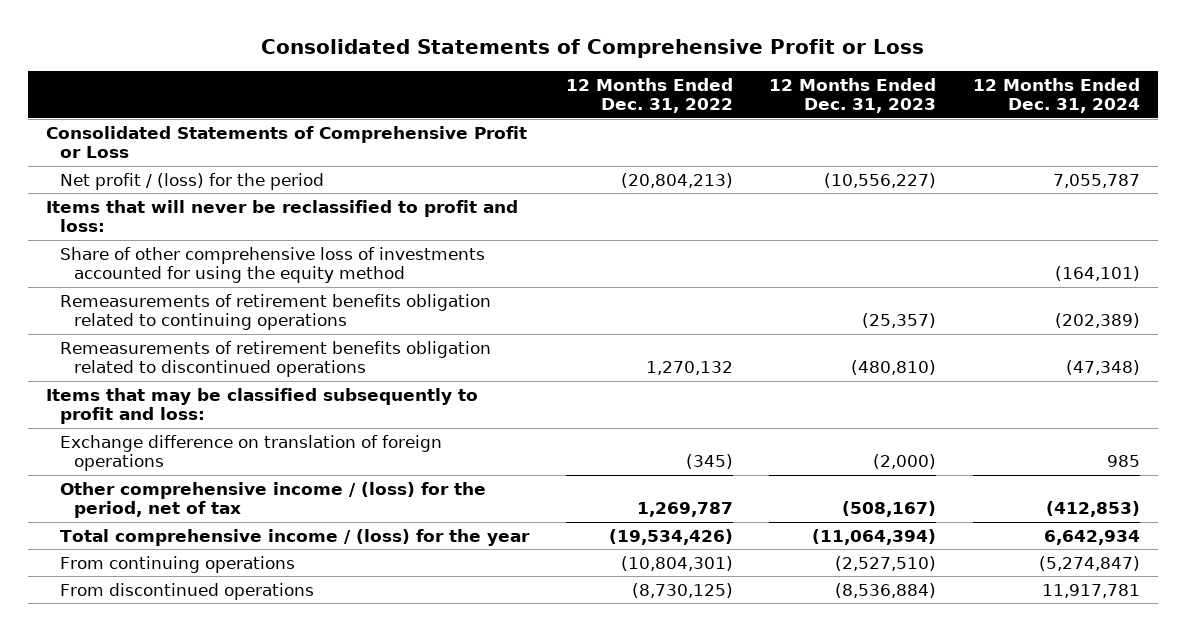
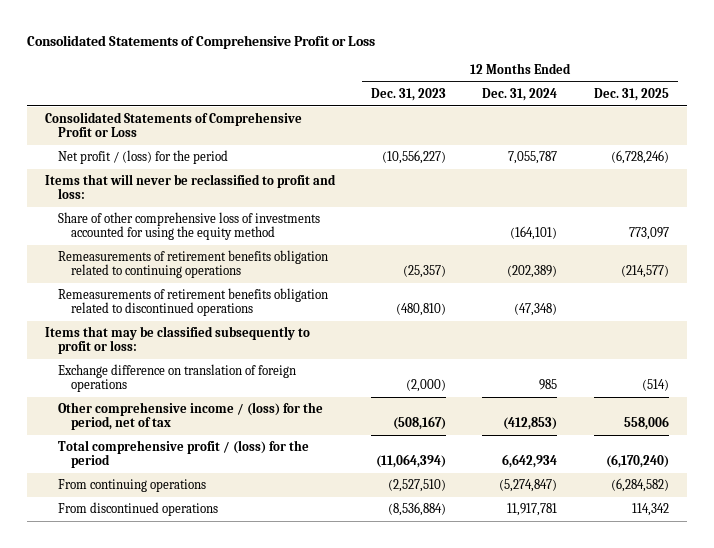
[565,77,733,114] 12 Months Ended Dec. 31, 2022 -> none
none -> [593,88,669,102] Dec. 31, 2025
[46,387,479,425] Items that may be classified subsequently to profit and loss: -> [44,326,310,355] Items that may be classified subsequently to profit or loss:
[60,528,531,546] Total comprehensive income / (loss) for the year -> [57,440,309,469] Total comprehensive profit / (loss) for the period

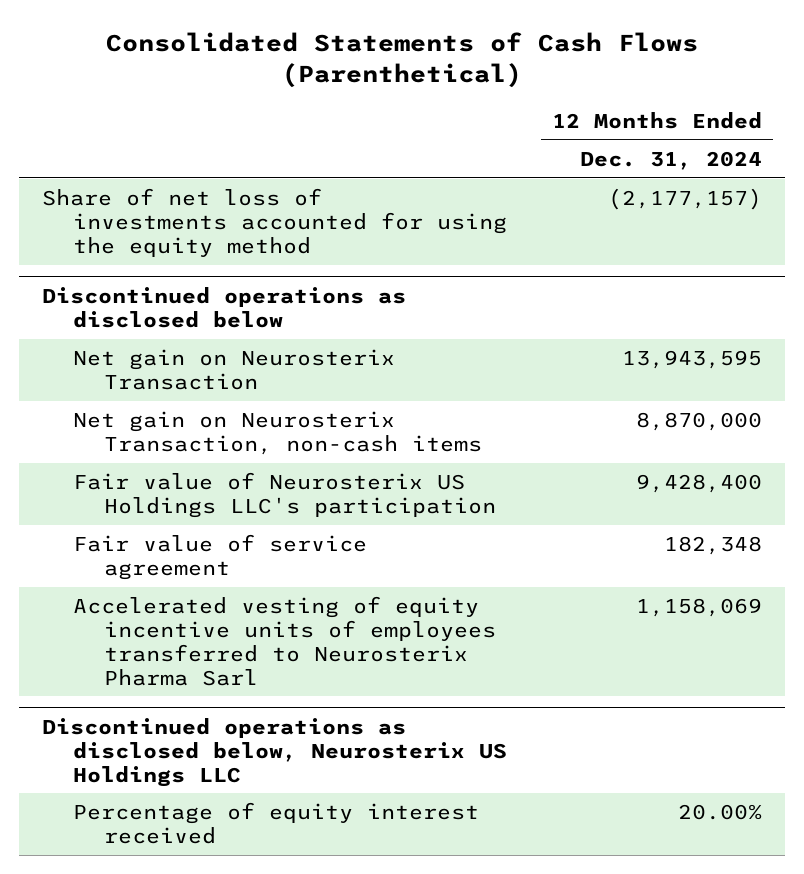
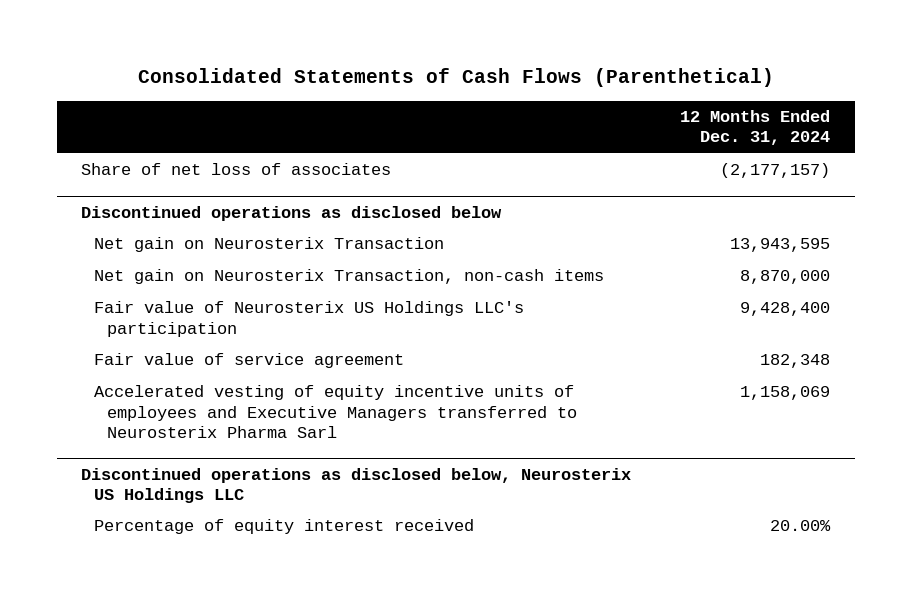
[41,187,507,257] Share of net loss of investments accounted for using the equity method -> [81,163,392,176] Share of net loss of associates
[72,595,496,686] Accelerated vesting of equity incentive units of employees transferred to Neurosterix Pharma Sarl -> [94,385,577,439] Accelerated vesting of equity incentive units of employees and Executive Managers transferred to Neurosterix Pharma Sarl

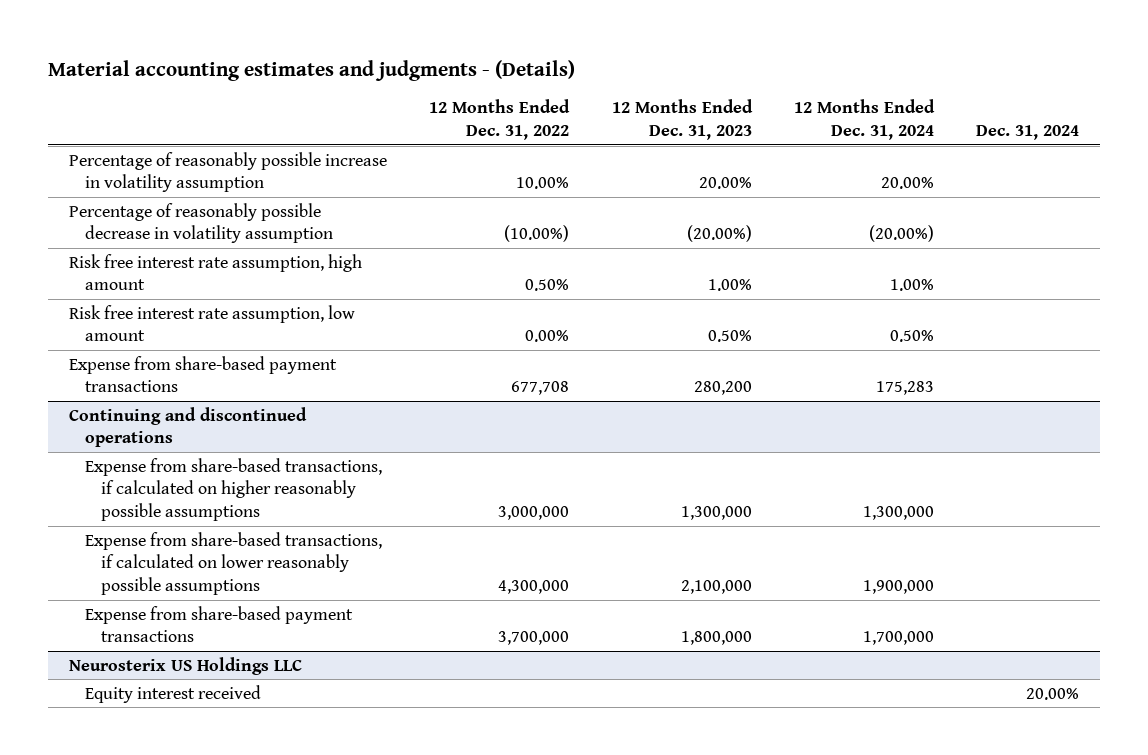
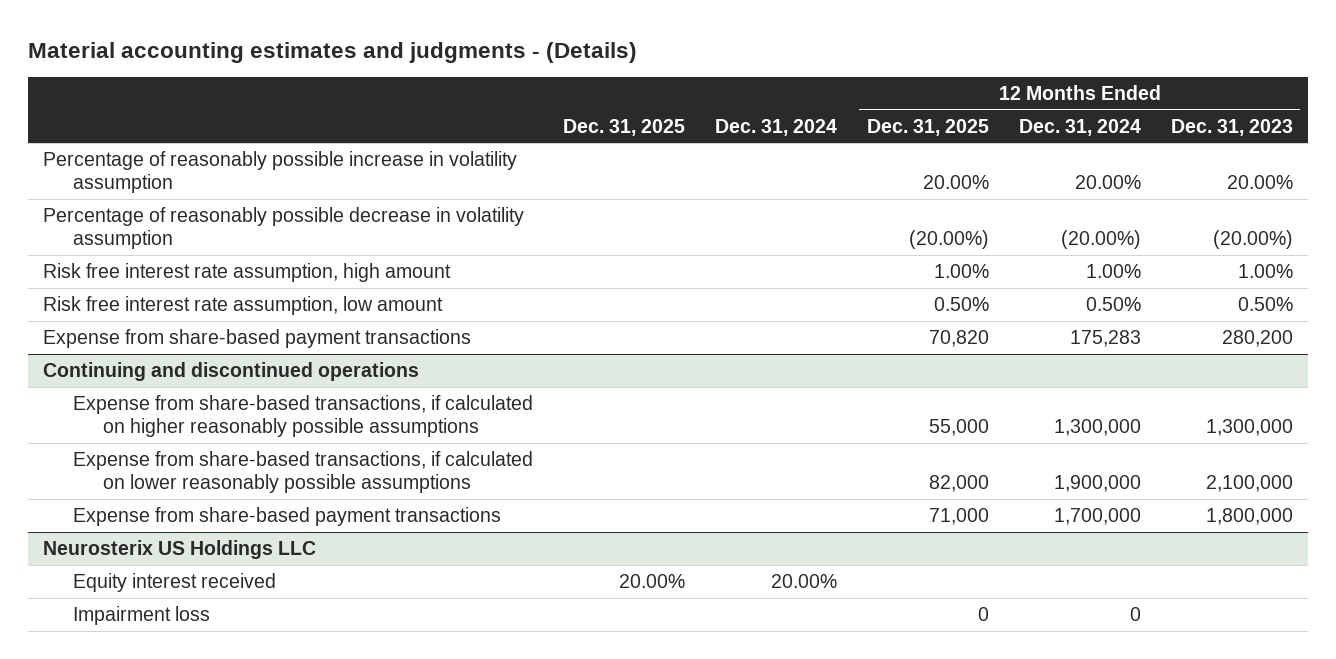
[429,99,571,141] 12 Months Ended Dec. 31, 2022 -> none
none -> [562,118,685,136] Dec. 31, 2025
none -> [866,118,989,136] Dec. 31, 2025
none -> [72,605,210,625] Impairment loss

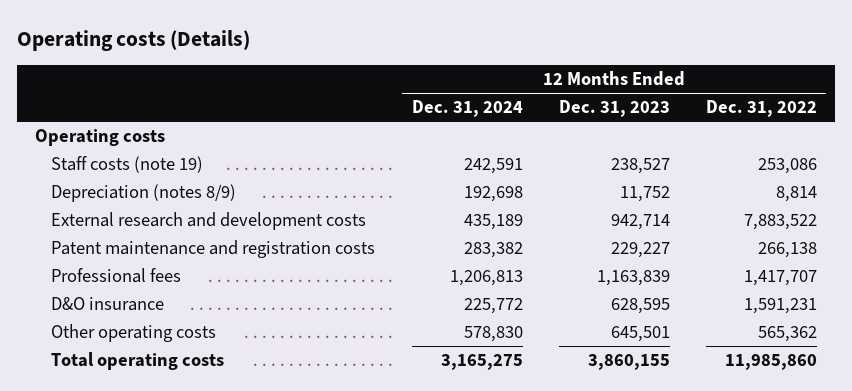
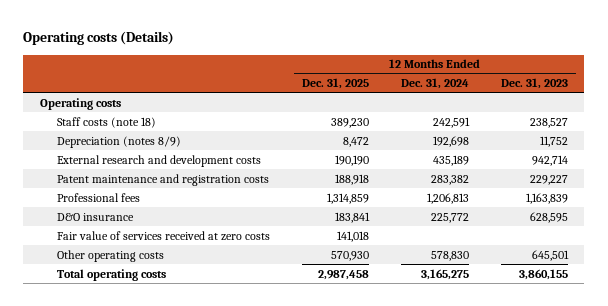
[706,100,818,118] Dec. 31, 2022 -> none
none -> [301,77,369,89] Dec. 31, 2025
[51,156,204,174] Staff costs (note 19) -> [56,116,156,128] Staff costs (note 18)
none -> [56,230,270,241] Fair value of services received at zero costs

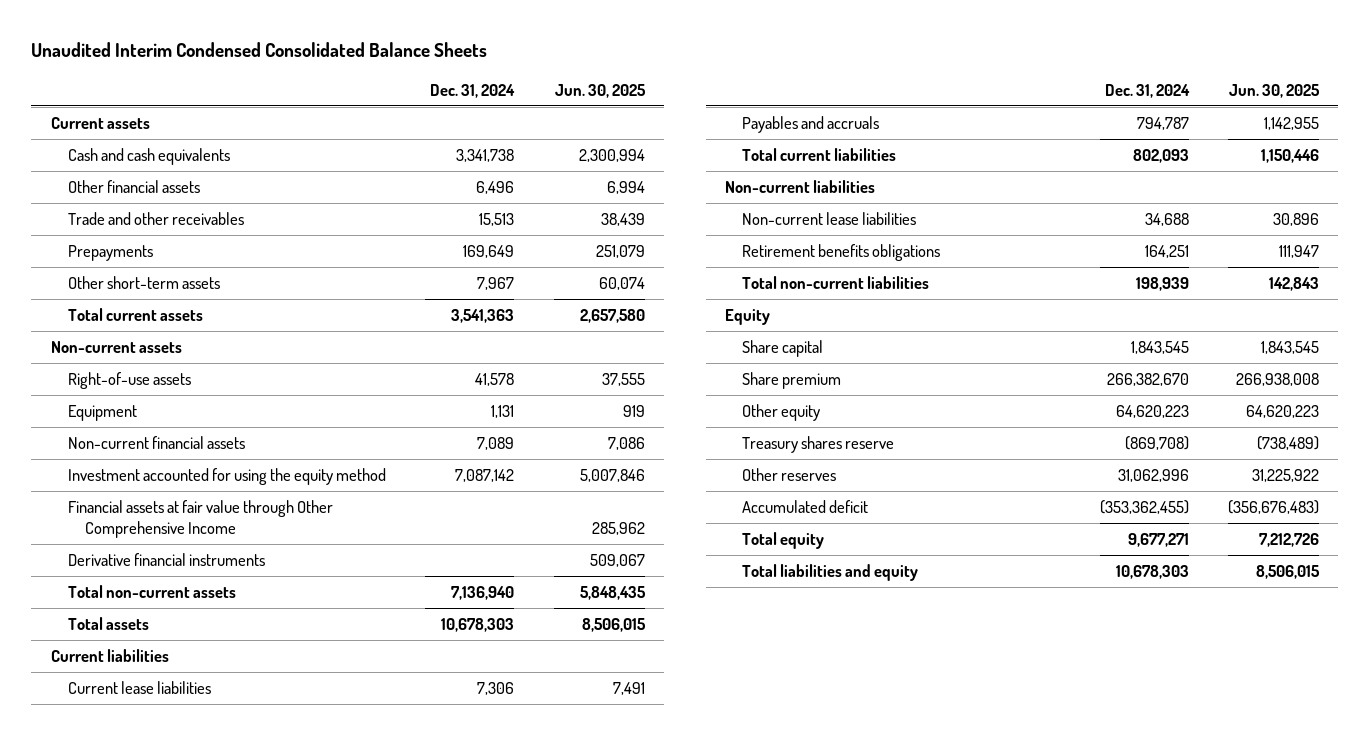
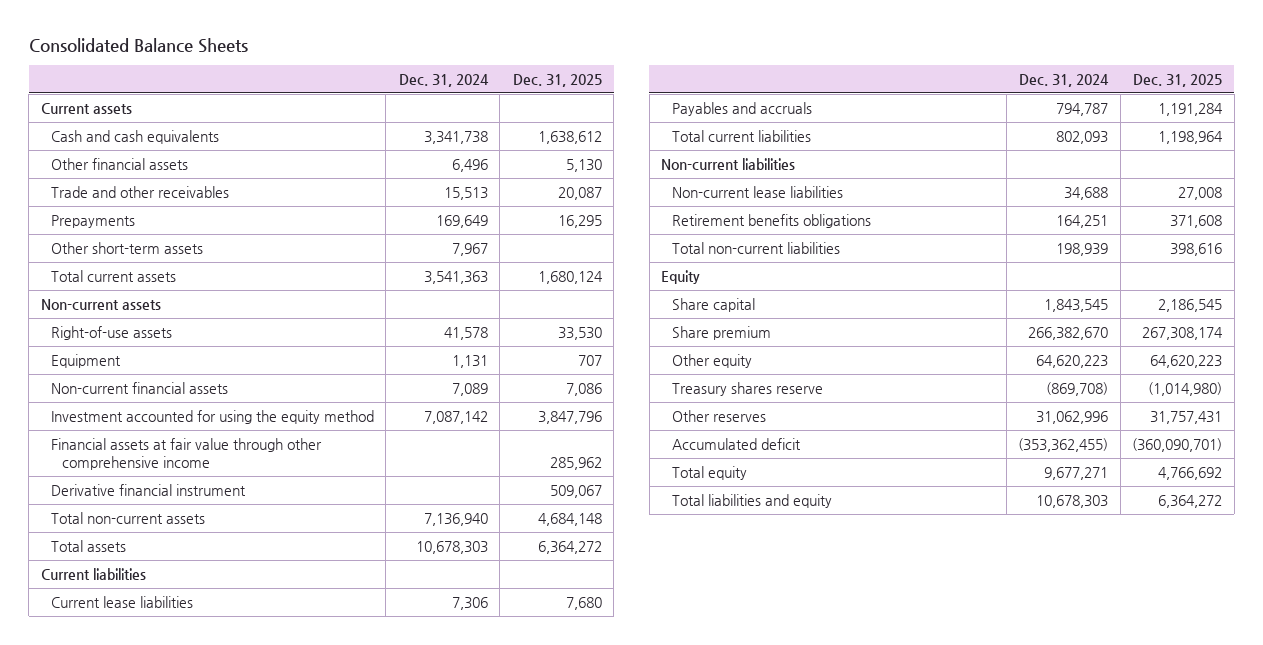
[31,42,488,58] Unaudited Interim Condensed Consolidated Balance Sheets -> [28,37,248,53] Consolidated Balance Sheets
[554,83,646,98] Jun. 30, 2025 -> none
none -> [512,73,602,87] Dec. 31, 2025
[68,499,334,538] Financial assets at fair value through Other Comprehensive Income -> [51,438,323,470] Financial assets at fair value through other comprehensive income
[68,552,266,566] Derivative financial instruments -> [51,484,247,497] Derivative financial instrument

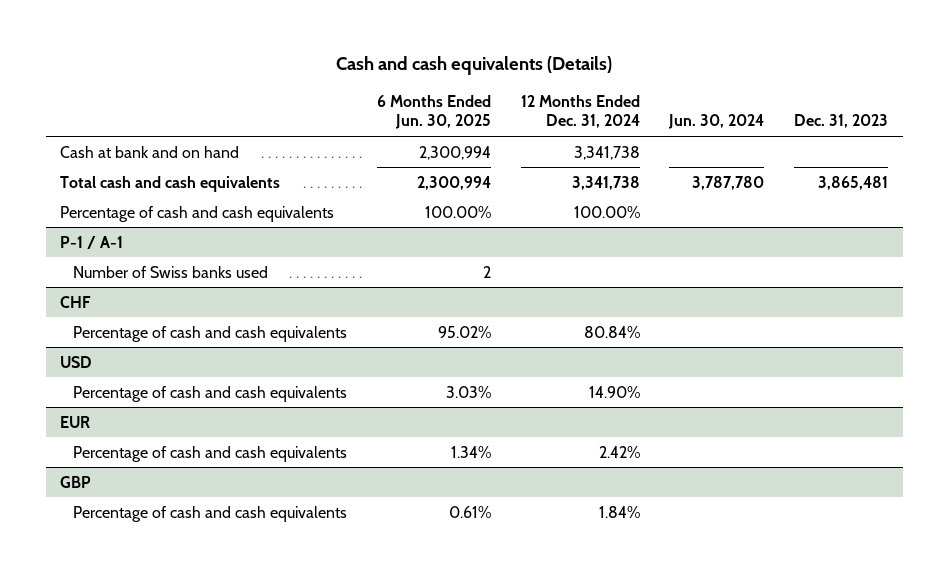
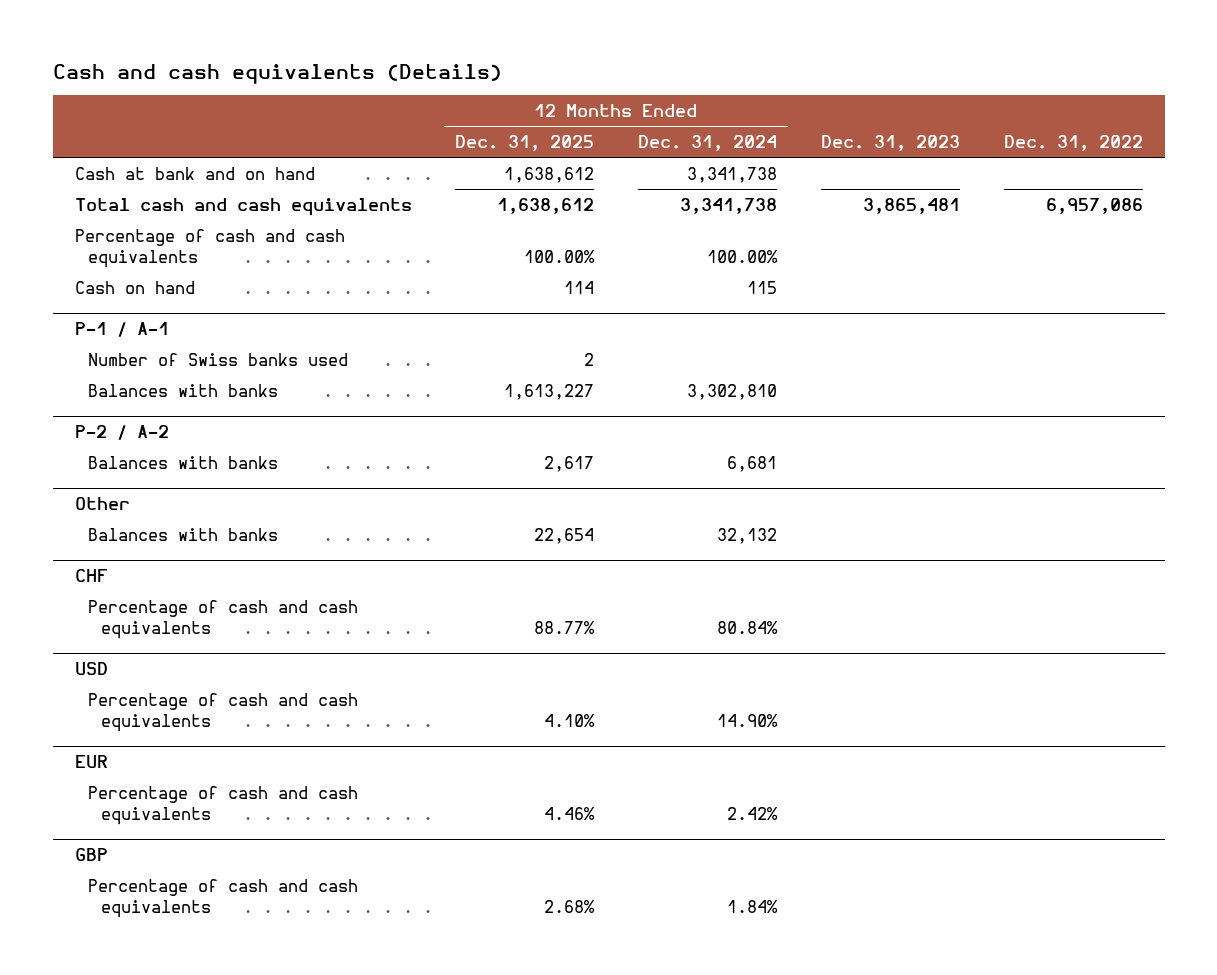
[376,94,491,130] 6 Months Ended Jun. 30, 2025 -> none
[668,114,765,130] Jun. 30, 2024 -> none
none -> [455,135,595,152] Dec. 31, 2025
none -> [1003,135,1143,152] Dec. 31, 2022
none -> [74,280,195,294] Cash on hand
none -> [87,383,278,397] Balances with banks
none -> [74,425,169,441] P-2 / A-2
none -> [87,455,278,469] Balances with banks
none -> [74,497,130,511] Other
none -> [87,527,278,541] Balances with banks

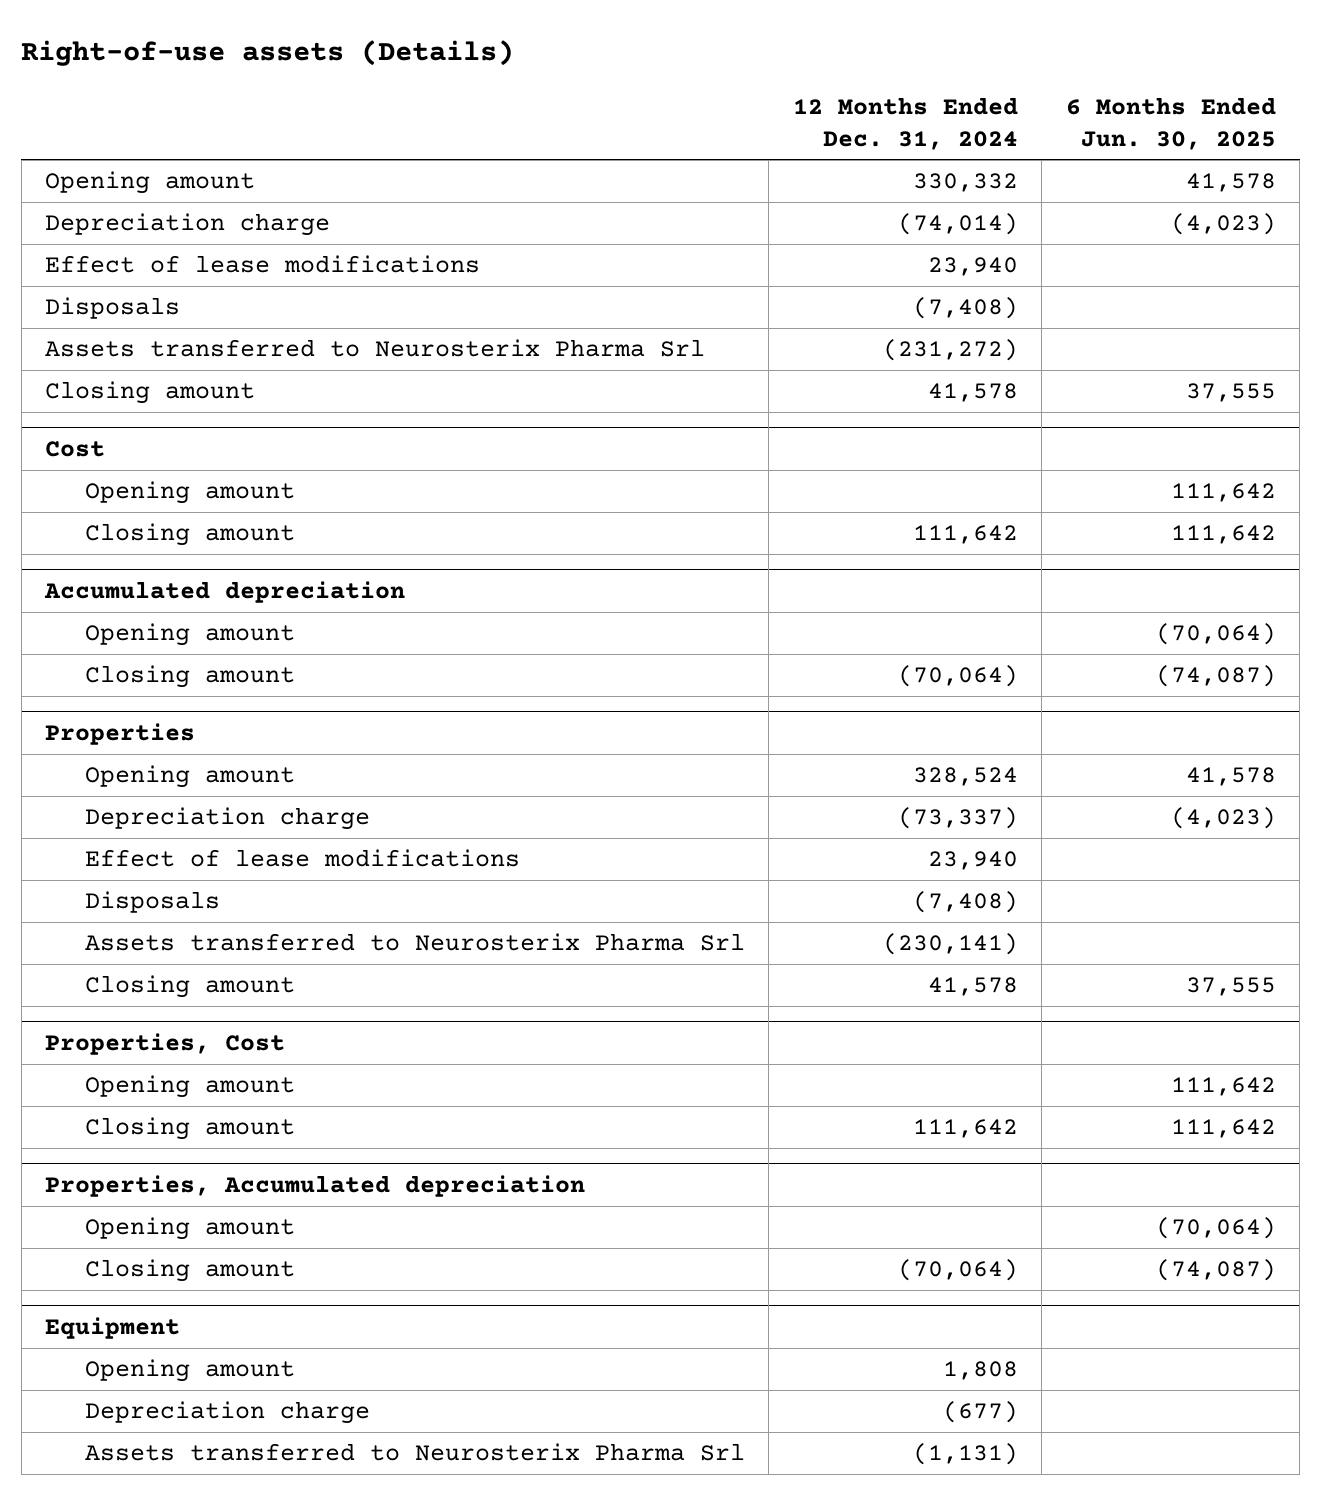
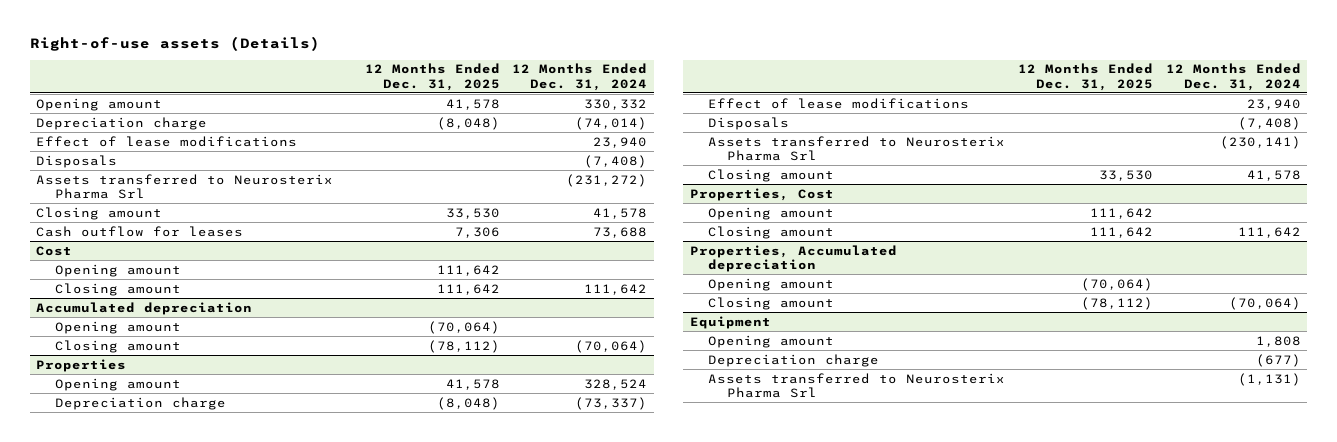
[1065,96,1276,150] 6 Months Ended Jun. 30, 2025 -> none
none -> [364,63,500,91] 12 Months Ended Dec. 31, 2025
none -> [36,225,244,237] Cash outflow for leases

